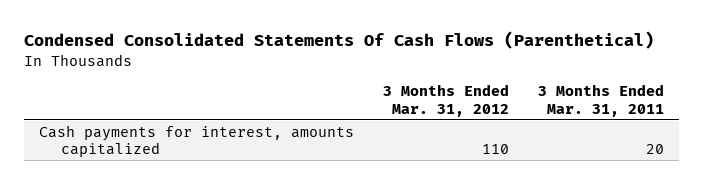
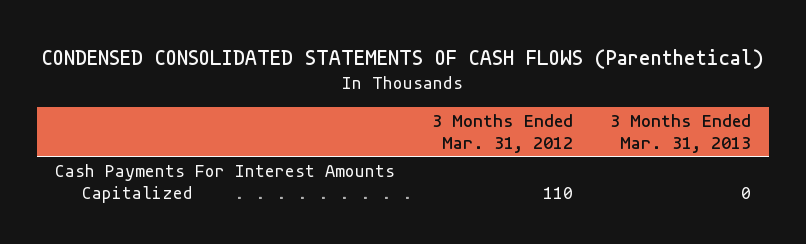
[24,31,655,50] Condensed Consolidated Statements Of Cash Flows (Parenthetical) -> [41,48,764,69] CONDENSED CONSOLIDATED STATEMENTS OF CASH FLOWS (Parenthetical)
[538,84,665,117] 3 Months Ended Mar. 31, 2011 -> none
none -> [609,113,751,154] 3 Months Ended Mar. 31, 2013
[38,125,354,158] Cash payments for interest, amounts capitalized -> [54,163,395,204] Cash Payments For Interest Amounts Capitalized

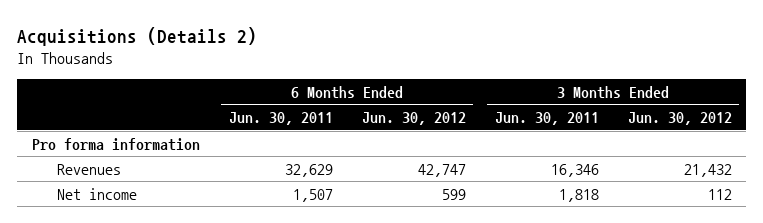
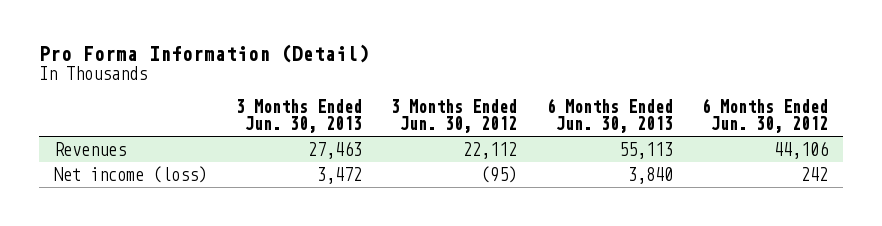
[17,26,258,46] Acquisitions (Details 2) -> [38,43,369,63] Pro Forma Information (Detail)
[228,112,333,126] Jun. 30, 2011 -> none
[494,112,599,126] Jun. 30, 2011 -> none
none -> [236,98,363,133] 3 Months Ended Jun. 30, 2013
none -> [546,97,673,133] 6 Months Ended Jun. 30, 2013
[31,137,200,151] Pro forma information -> none
[417,163,466,177] 42,747 -> [774,141,829,160] 44,106
[683,163,732,177] 21,432 -> [463,142,518,160] 22,112
[56,187,137,200] Net income -> [53,166,207,184] Net income (loss)
[441,188,466,200] 599 -> [801,167,829,182] 242
[707,188,732,200] 112 -> [481,166,518,184] (95)

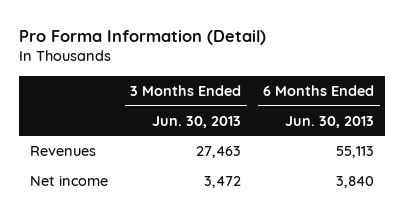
[391,98,518,133] 3 Months Ended Jun. 30, 2012 -> none
[702,97,829,133] 6 Months Ended Jun. 30, 2012 -> none
[53,166,207,184] Net income (loss) -> [30,175,109,187] Net income

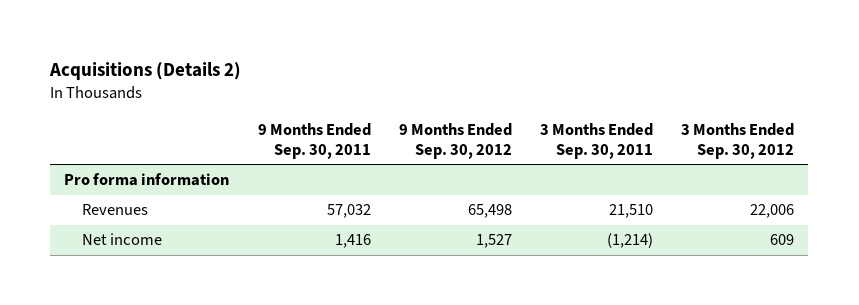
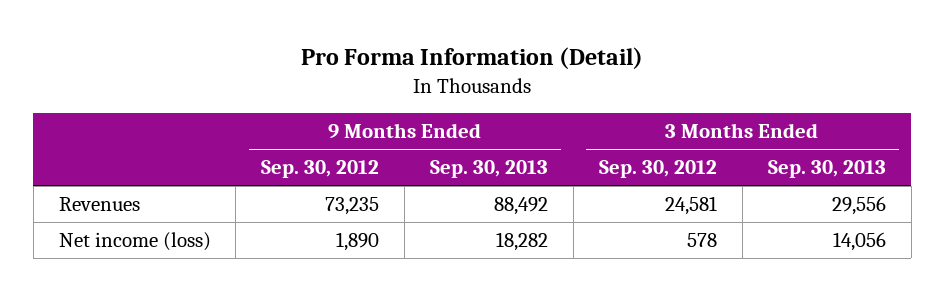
[49,61,242,80] Acquisitions (Details 2) -> [301,47,644,70] Pro Forma Information (Detail)
[257,122,371,159] 9 Months Ended Sep. 30, 2011 -> none
[540,122,654,159] 3 Months Ended Sep. 30, 2011 -> none
none -> [430,160,549,179] Sep. 30, 2013
none -> [767,160,886,179] Sep. 30, 2013
[64,173,230,187] Pro forma information -> none
[467,204,512,219] 65,498 -> [325,196,380,215] 73,235
[750,204,795,219] 22,006 -> [665,195,718,215] 24,581
[82,233,163,246] Net income -> [58,231,211,251] Net income (loss)
[475,234,512,249] 1,527 -> [336,231,380,251] 1,890
[770,234,795,246] 609 -> [687,232,718,247] 578

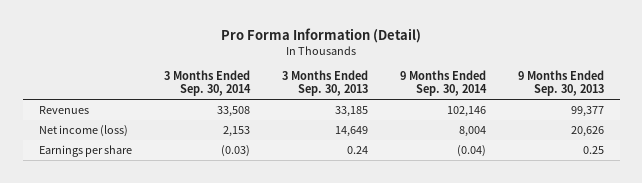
[261,160,380,179] Sep. 30, 2012 -> none
[599,160,718,179] Sep. 30, 2012 -> none
none -> [163,70,251,97] 3 Months Ended Sep. 30, 2014
none -> [399,70,487,97] 9 Months Ended Sep. 30, 2014
[494,196,549,215] 88,492 -> [570,105,604,117] 99,377
[831,195,886,215] 29,556 -> [334,105,368,117] 33,185
[496,231,549,251] 18,282 -> [570,125,604,137] 20,626
[832,231,886,251] 14,056 -> [334,125,368,137] 14,649
none -> [38,144,132,157] Earnings per share

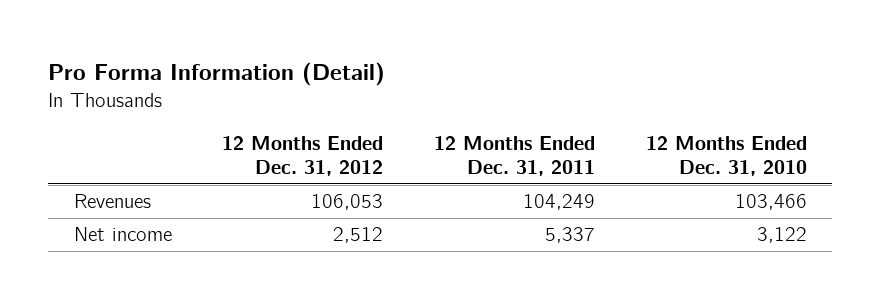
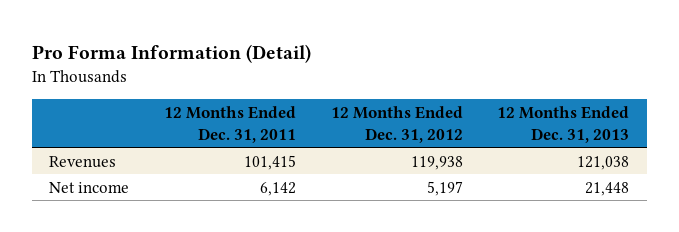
[645,136,807,177] 12 Months Ended Dec. 31, 2010 -> none
none -> [497,105,630,143] 12 Months Ended Dec. 31, 2013
[311,194,384,211] 106,053 -> [410,155,463,170] 119,938
[522,194,595,211] 104,249 -> [244,154,297,170] 101,415
[333,227,384,244] 2,512 -> [426,180,463,196] 5,197
[544,227,595,244] 5,337 -> [260,181,297,196] 6,142

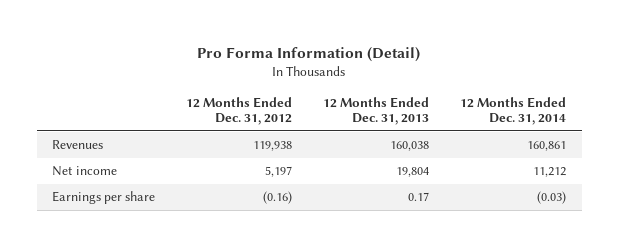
[164,105,297,143] 12 Months Ended Dec. 31, 2011 -> none
none -> [460,96,567,126] 12 Months Ended Dec. 31, 2014
[577,155,630,170] 121,038 -> [390,141,430,152] 160,038
[585,181,630,196] 21,448 -> [396,167,430,178] 19,804
none -> [52,191,156,205] Earnings per share

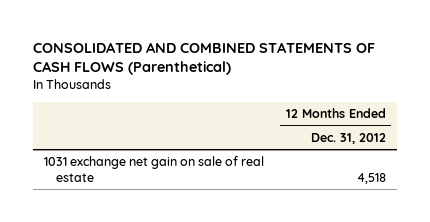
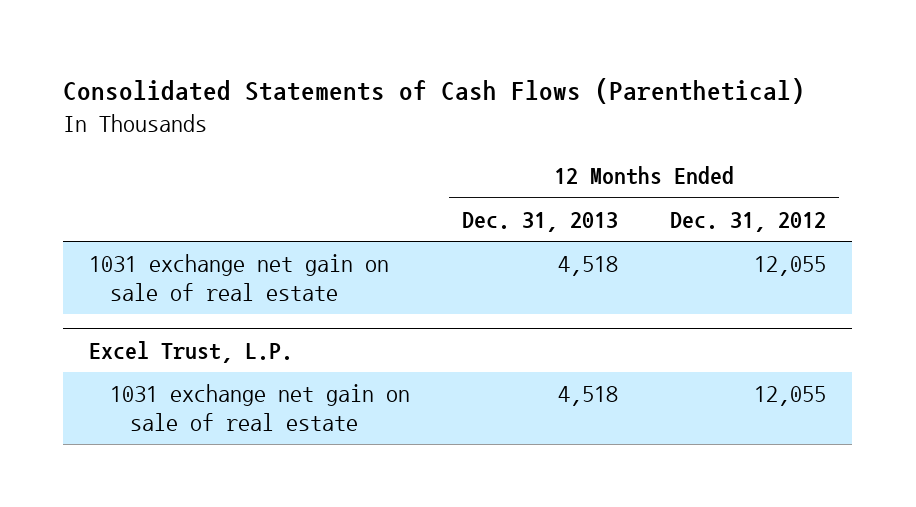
[32,41,375,76] CONSOLIDATED AND COMBINED STATEMENTS OF CASH FLOWS (Parenthetical) -> [63,78,806,105] Consolidated Statements of Cash Flows (Parenthetical)
none -> [462,211,619,232] Dec. 31, 2013
[356,172,386,184] 4,518 -> [754,256,827,277] 12,055
none -> [89,340,294,363] Excel Trust, L.P.
none -> [109,384,410,432] 1031 exchange net gain on sale of real estate

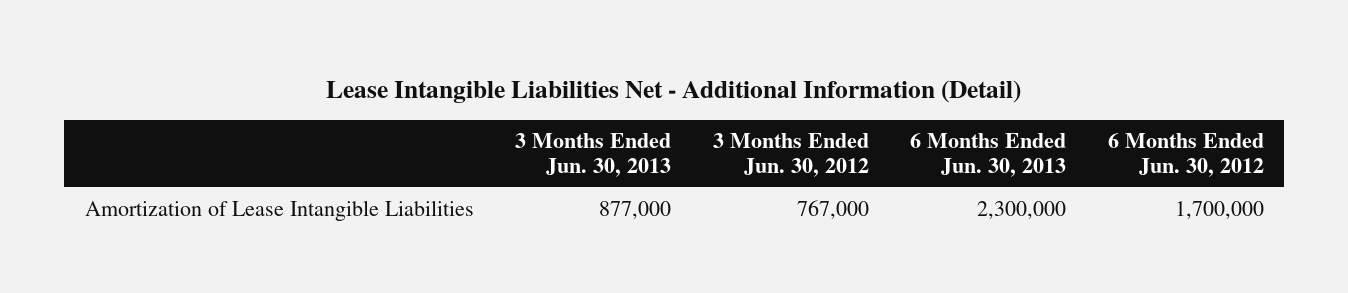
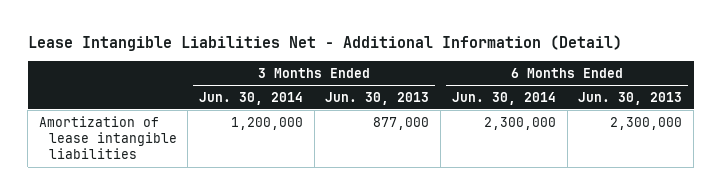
[712,132,869,178] 3 Months Ended Jun. 30, 2012 -> none
[1107,132,1264,178] 6 Months Ended Jun. 30, 2012 -> none
none -> [199,91,304,105] Jun. 30, 2014
none -> [451,91,556,105] Jun. 30, 2014
[84,199,474,221] Amortization of Lease Intangible Liabilities -> [38,115,177,160] Amortization of lease intangible liabilities

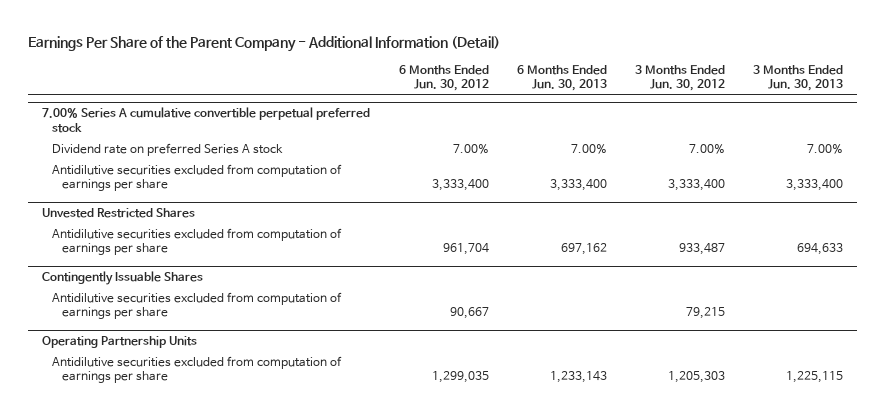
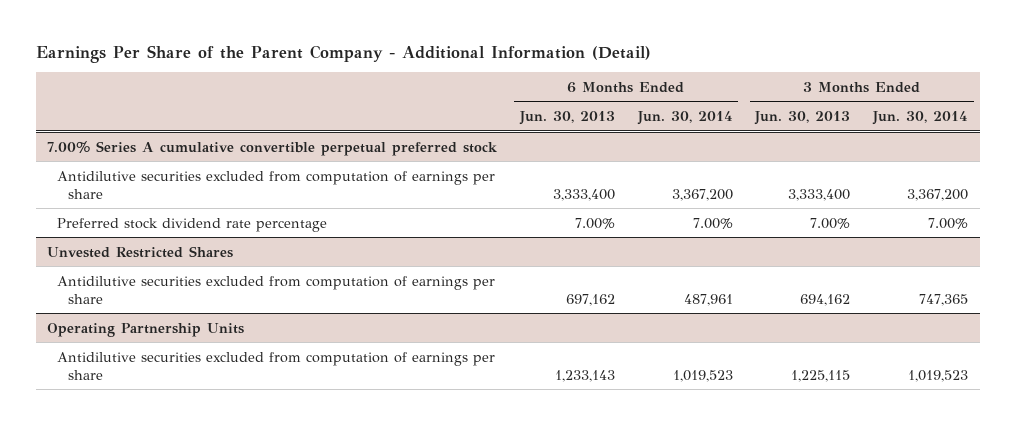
[398,64,489,92] 6 Months Ended Jun. 30, 2012 -> none
[634,64,725,92] 3 Months Ended Jun. 30, 2012 -> none
none -> [636,110,733,125] Jun. 30, 2014
none -> [872,110,969,125] Jun. 30, 2014
[51,142,283,156] Dividend rate on preferred Series A stock -> none
none -> [57,217,328,232] Preferred stock dividend rate percentage
[42,271,204,286] Contingently Issuable Shares -> none
[51,291,342,320] Antidilutive securities excluded from computation of earnings per share -> none
[796,243,843,256] 694,633 -> [800,293,851,306] 694,162

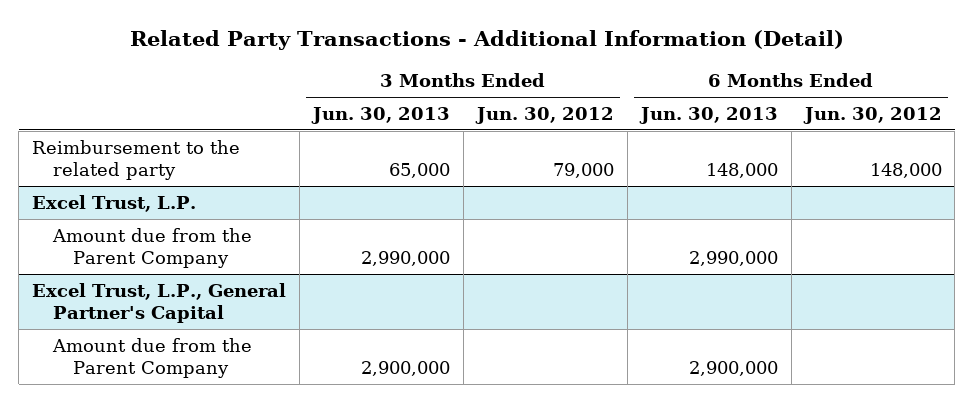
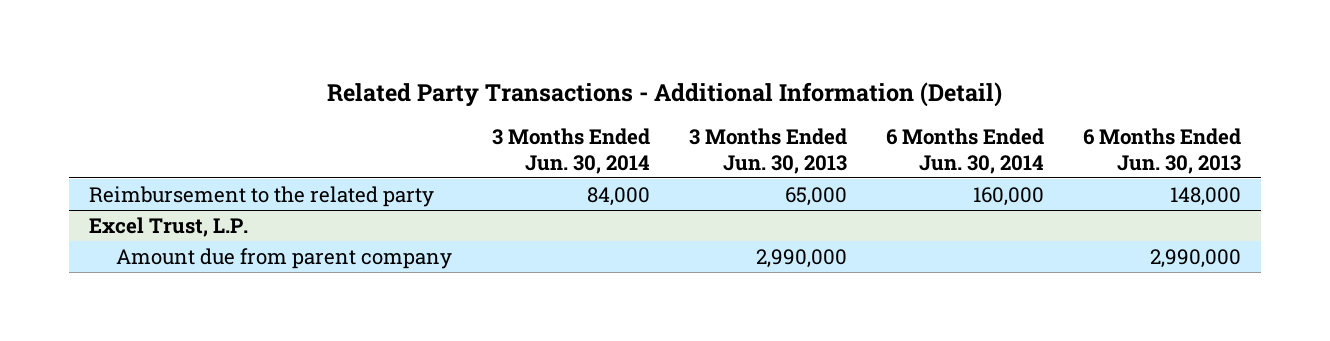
[474,107,614,125] Jun. 30, 2012 -> none
[802,107,942,125] Jun. 30, 2012 -> none
none -> [491,128,650,174] 3 Months Ended Jun. 30, 2014
none -> [886,128,1045,174] 6 Months Ended Jun. 30, 2014
[31,282,286,324] Excel Trust, L.P., General Partner's Capital -> none
[51,337,252,379] Amount due from the Parent Company -> none
[51,227,252,269] Amount due from the Parent Company -> [116,247,453,269] Amount due from parent company

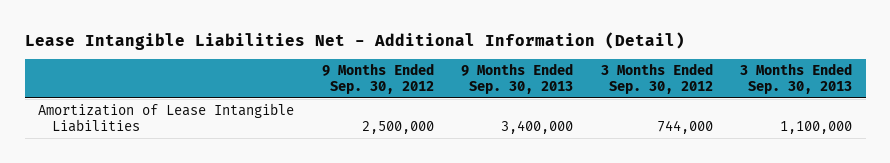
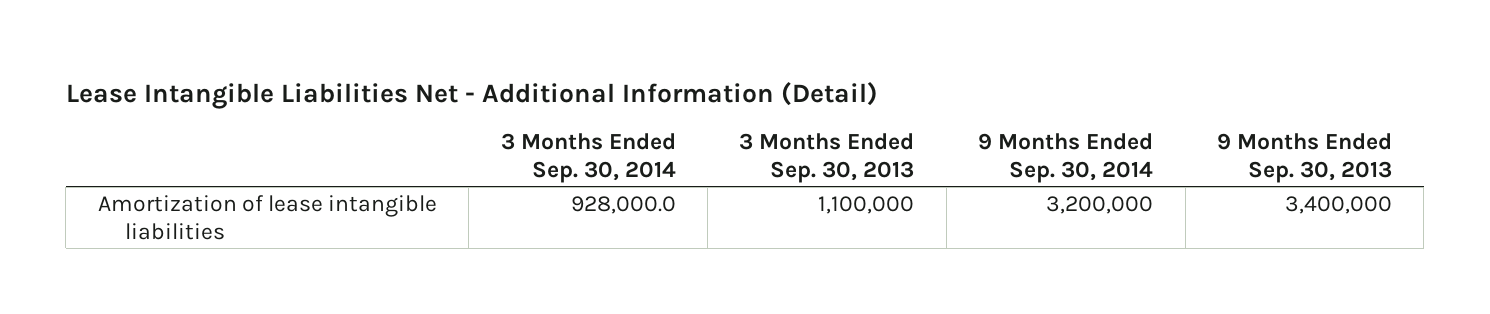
[321,62,434,95] 9 Months Ended Sep. 30, 2012 -> none
[600,62,713,95] 3 Months Ended Sep. 30, 2012 -> none
none -> [500,133,676,184] 3 Months Ended Sep. 30, 2014
none -> [978,133,1154,184] 9 Months Ended Sep. 30, 2014
[38,102,295,133] Amortization of Lease Intangible Liabilities -> [97,195,437,240] Amortization of lease intangible liabilities

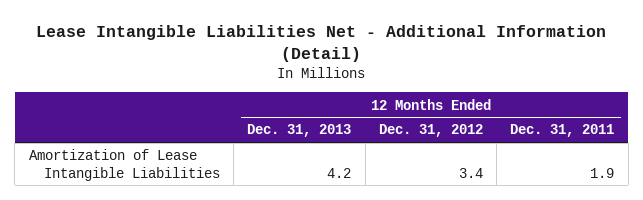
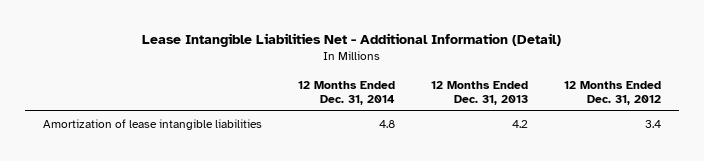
[510,124,615,138] Dec. 31, 2011 -> none
none -> [298,80,396,105] 12 Months Ended Dec. 31, 2014
[28,149,220,181] Amortization of Lease Intangible Liabilities -> [43,119,263,131] Amortization of lease intangible liabilities

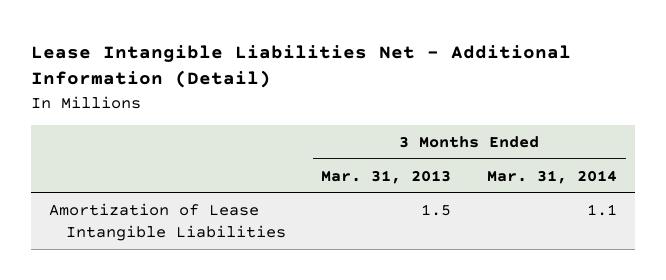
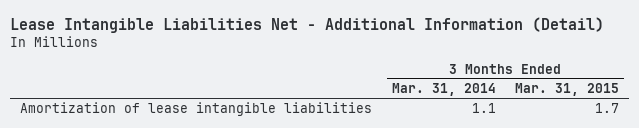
[321,169,452,184] Mar. 31, 2013 -> none
none -> [515,83,620,97] Mar. 31, 2015
[49,202,286,241] Amortization of Lease Intangible Liabilities -> [20,102,373,117] Amortization of lease intangible liabilities

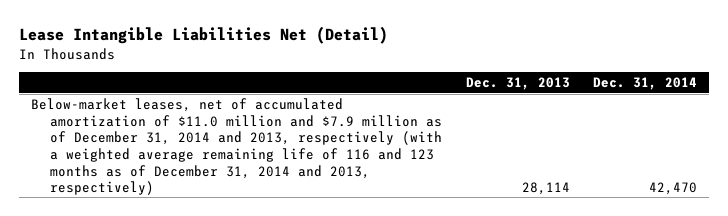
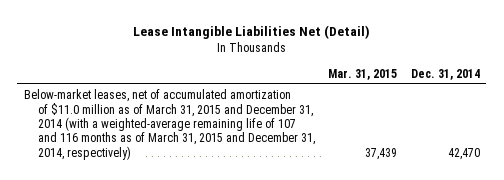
[465,77,570,91] Dec. 31, 2013 -> none
none -> [328,68,398,80] Mar. 31, 2015
[30,97,442,196] Below-market leases, net of accumulated amortization of $11.0 million and $7.9 million as of December 31, 2014 and 2013, respectively (with a weighted average remaining life of 116 and 123 months as of December 31, 2014 and 2013, respectively) -> [23,89,315,160] Below-market leases, net of accumulated amortization of $11.0 million as of March 31, 2015 and December 31, 2014 (with a weighted-average remaining life of 107 and 116 months as of March 31, 2015 and December 31, 2014, respectively)

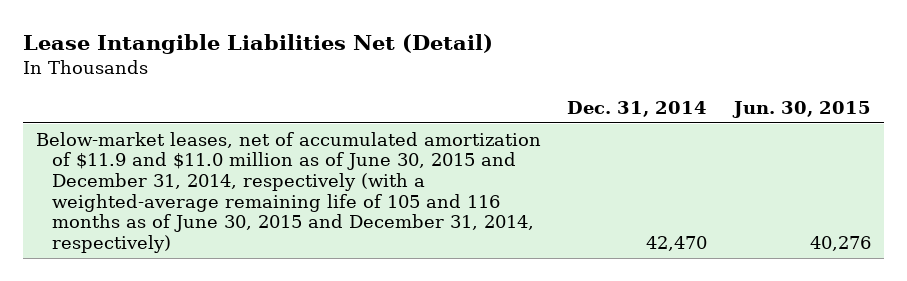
[328,68,398,80] Mar. 31, 2015 -> none
none -> [731,100,871,118] Jun. 30, 2015
[23,89,315,160] Below-market leases, net of accumulated amortization of $11.0 million as of March 31, 2015 and December 31, 2014 (with a weighted-average remaining life of 107 and 116 months as of March 31, 2015 and December 31, 2014, respectively) -> [35,131,541,253] Below-market leases, net of accumulated amortization of $11.9 and $11.0 million as of June 30, 2015 and December 31, 2014, respectively (with a weighted-average remaining life of 105 and 116 months as of June 30, 2015 and December 31, 2014, respectively)

